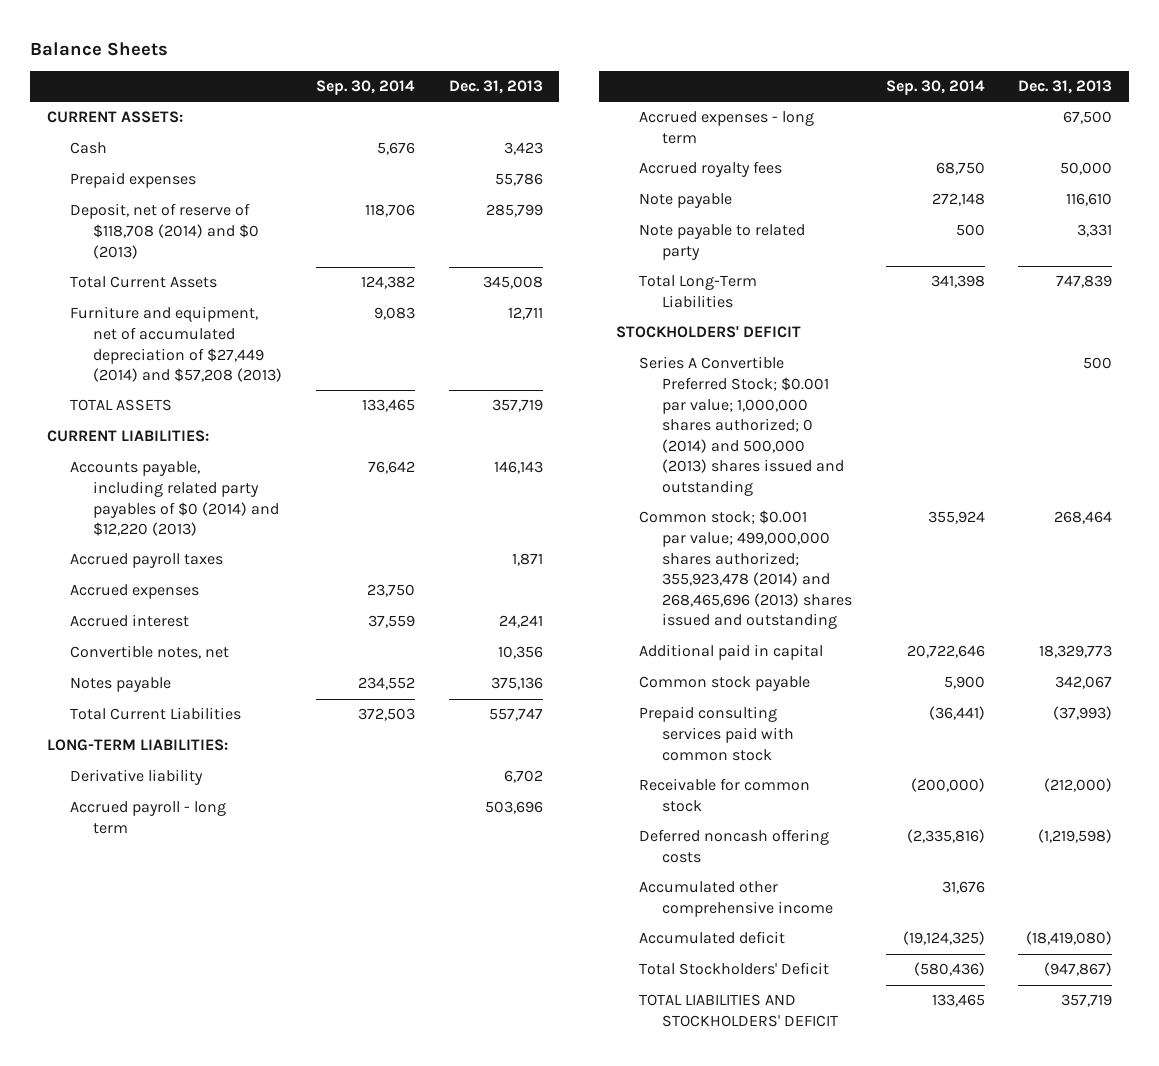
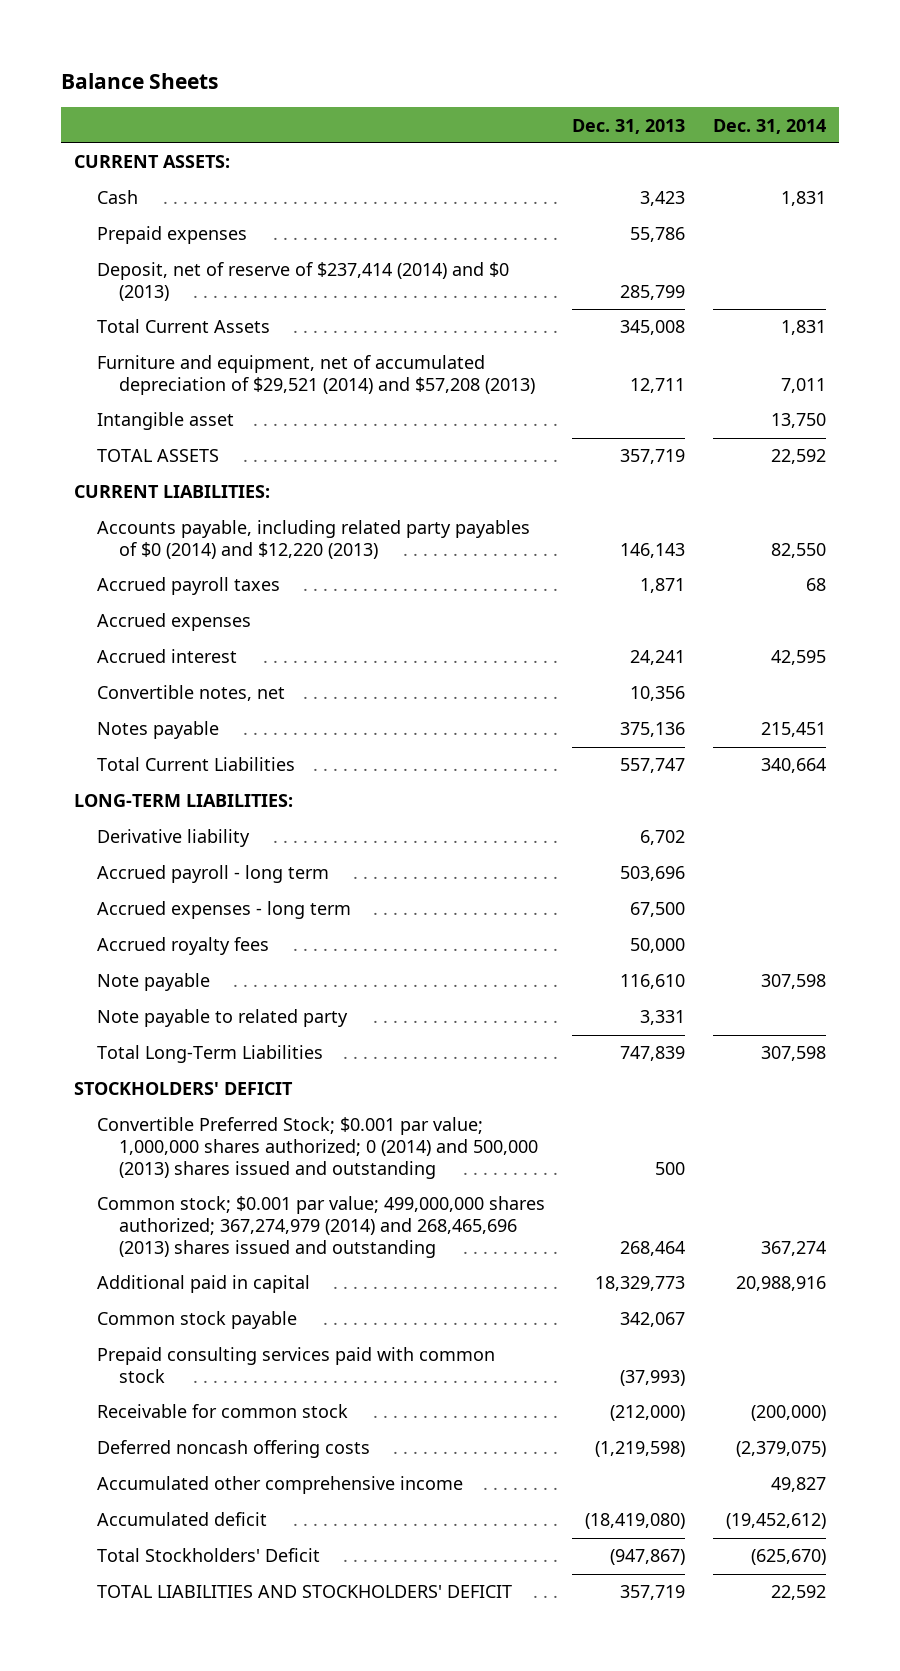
[316,79,416,95] Sep. 30, 2014 -> none
none -> [712,118,826,134] Dec. 31, 2014
[69,203,259,259] Deposit, net of reserve of $118,708 (2014) and $0 (2013) -> [96,262,509,302] Deposit, net of reserve of $237,414 (2014) and $0 (2013)
[69,306,282,383] Furniture and equipment, net of accumulated depreciation of $27,449 (2014) and $57,208 (2013) -> [96,355,535,396] Furniture and equipment, net of accumulated depreciation of $29,521 (2014) and $57,208 (2013)
none -> [96,412,234,431] Intangible asset
[639,356,845,496] Series A Convertible Preferred Stock; $0.001 par value; 1,000,000 shares authorized; 0 (2014) and 500,000 (2013) shares issued and outstanding -> [96,1117,538,1179] Convertible Preferred Stock; $0.001 par value; 1,000,000 shares authorized; 0 (2014) and 500,000 (2013) shares issued and outstanding
[639,510,853,630] Common stock; $0.001 par value; 499,000,000 shares authorized; 355,923,478 (2014) and 268,465,696 (2013) shares issued and outstanding -> [96,1196,545,1258] Common stock; $0.001 par value; 499,000,000 shares authorized; 367,274,979 (2014) and 268,465,696 (2013) shares issued and outstanding

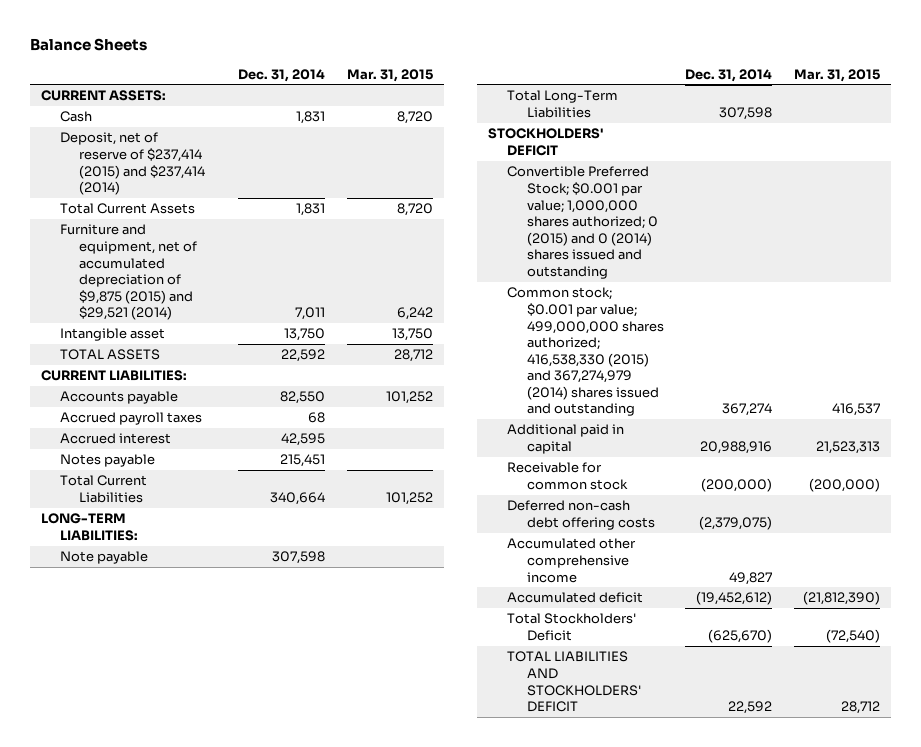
[572,118,686,134] Dec. 31, 2013 -> none
none -> [347,68,434,82] Mar. 31, 2015
[96,226,247,245] Prepaid expenses -> none
[96,262,509,302] Deposit, net of reserve of $237,414 (2014) and $0 (2013) -> [59,132,206,196] Deposit, net of reserve of $237,414 (2015) and $237,414 (2014)
[96,355,535,396] Furniture and equipment, net of accumulated depreciation of $29,521 (2014) and $57,208 (2013) -> [59,224,198,321] Furniture and equipment, net of accumulated depreciation of $9,875 (2015) and $29,521 (2014)
[96,520,530,560] Accounts payable, including related party payables of $0 (2014) and $12,220 (2013) -> [59,391,178,405] Accounts payable
[96,613,251,632] Accrued expenses -> none
[96,685,285,702] Convertible notes, net -> none
[96,829,250,848] Derivative liability -> none
[96,865,329,884] Accrued payroll - long term -> none
[96,901,351,920] Accrued expenses - long term -> none
[96,937,269,956] Accrued royalty fees -> none
[96,1009,348,1028] Note payable to related party -> none
[96,1117,538,1179] Convertible Preferred Stock; $0.001 par value; 1,000,000 shares authorized; 0 (2014) and 500,000 (2013) shares issued and outstanding -> [507,166,658,279] Convertible Preferred Stock; $0.001 par value; 1,000,000 shares authorized; 0 (2015) and 0 (2014) shares issued and outstanding
[96,1196,545,1258] Common stock; $0.001 par value; 499,000,000 shares authorized; 367,274,979 (2014) and 268,465,696 (2013) shares issued and outstanding -> [507,287,664,417] Common stock; $0.001 par value; 499,000,000 shares authorized; 416,538,330 (2015) and 367,274,979 (2014) shares issued and outstanding
[96,1311,297,1330] Common stock payable -> none
[96,1347,495,1384] Prepaid consulting services paid with common stock -> none
[96,1440,370,1459] Deferred noncash offering costs -> [507,500,655,530] Deferred non-cash debt offering costs

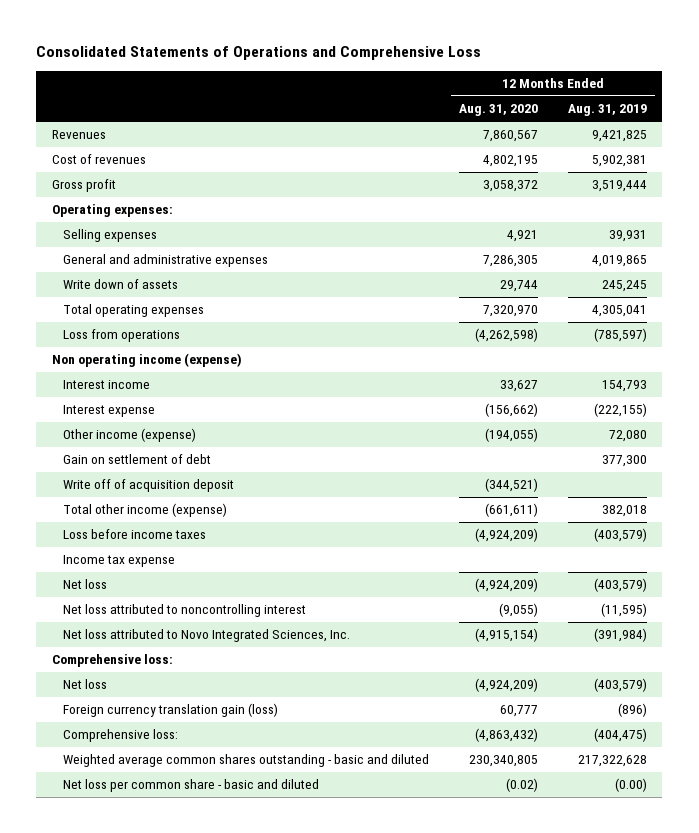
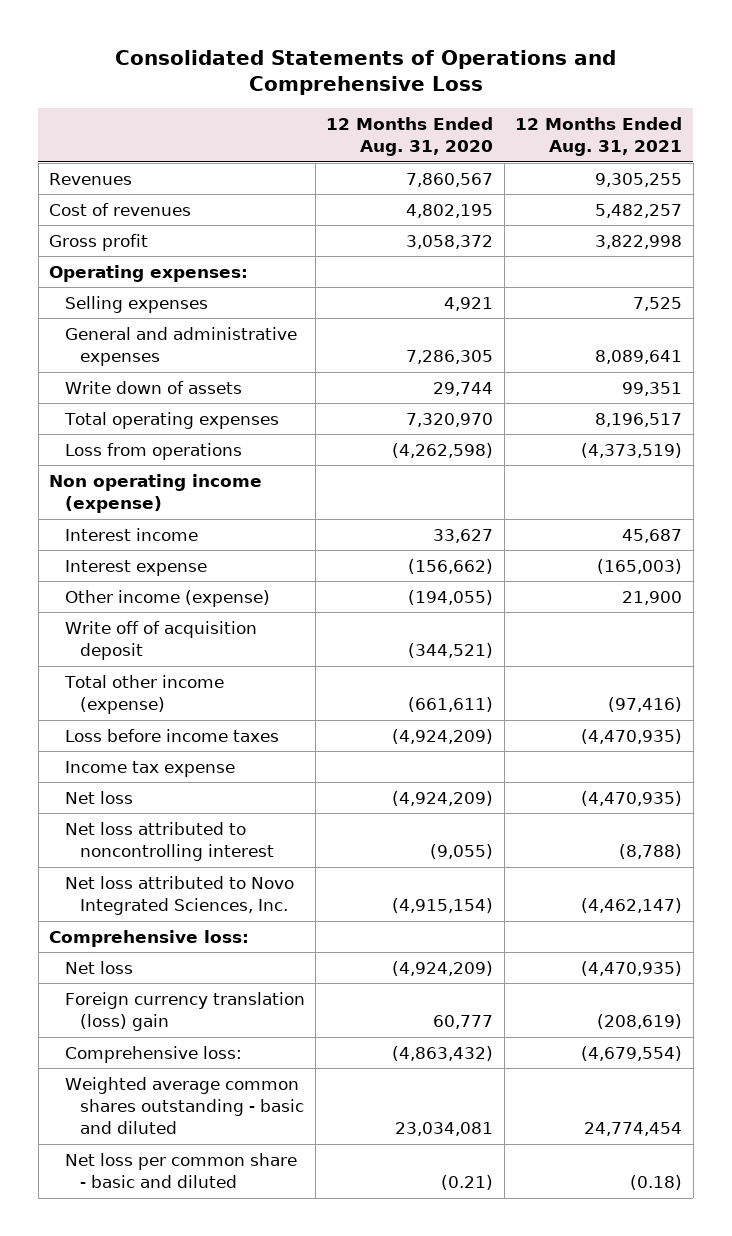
[568,104,648,117] Aug. 31, 2019 -> none
none -> [515,117,683,157] 12 Months Ended Aug. 31, 2021
[62,454,211,465] Gain on settlement of debt -> none
[62,703,278,718] Foreign currency translation gain (loss) -> [64,991,305,1032] Foreign currency translation (loss) gain
[468,755,538,768] 230,340,805 -> [395,1122,494,1137] 23,034,081
[505,778,538,793] (0.02) -> [441,1175,494,1191] (0.21)

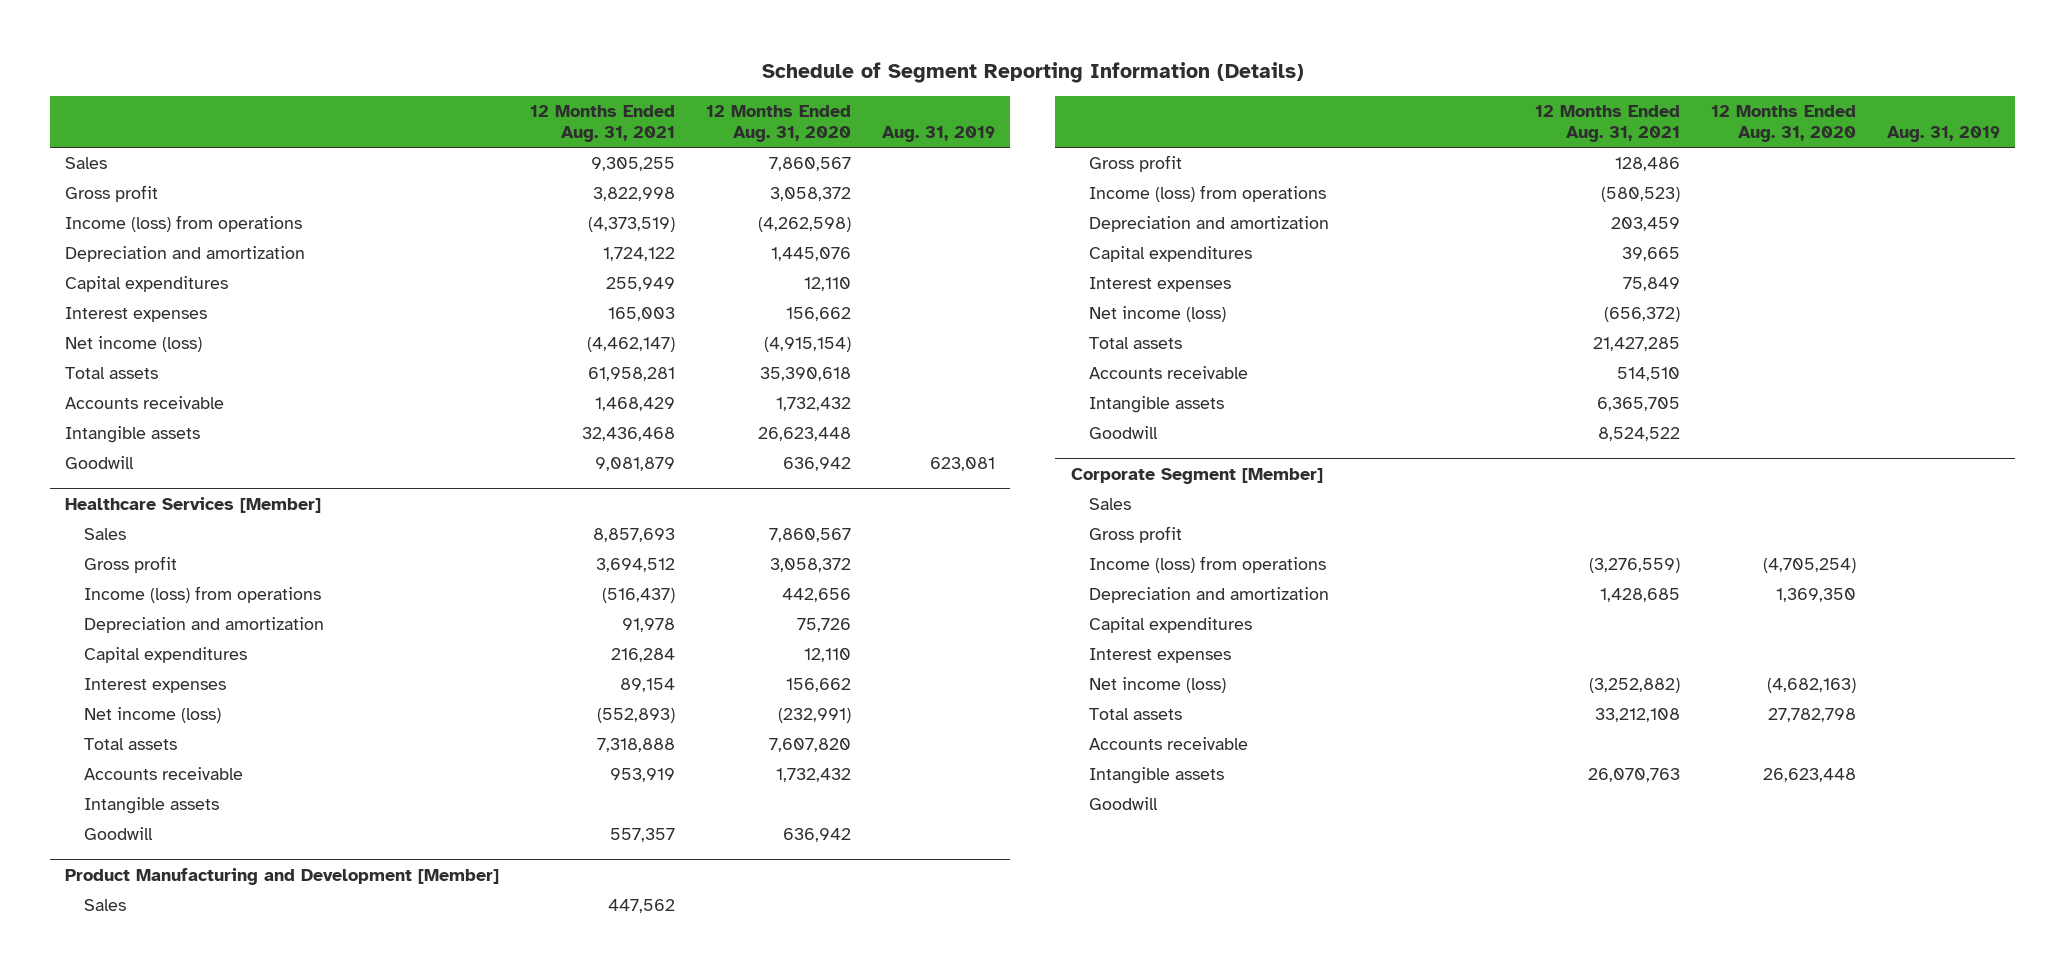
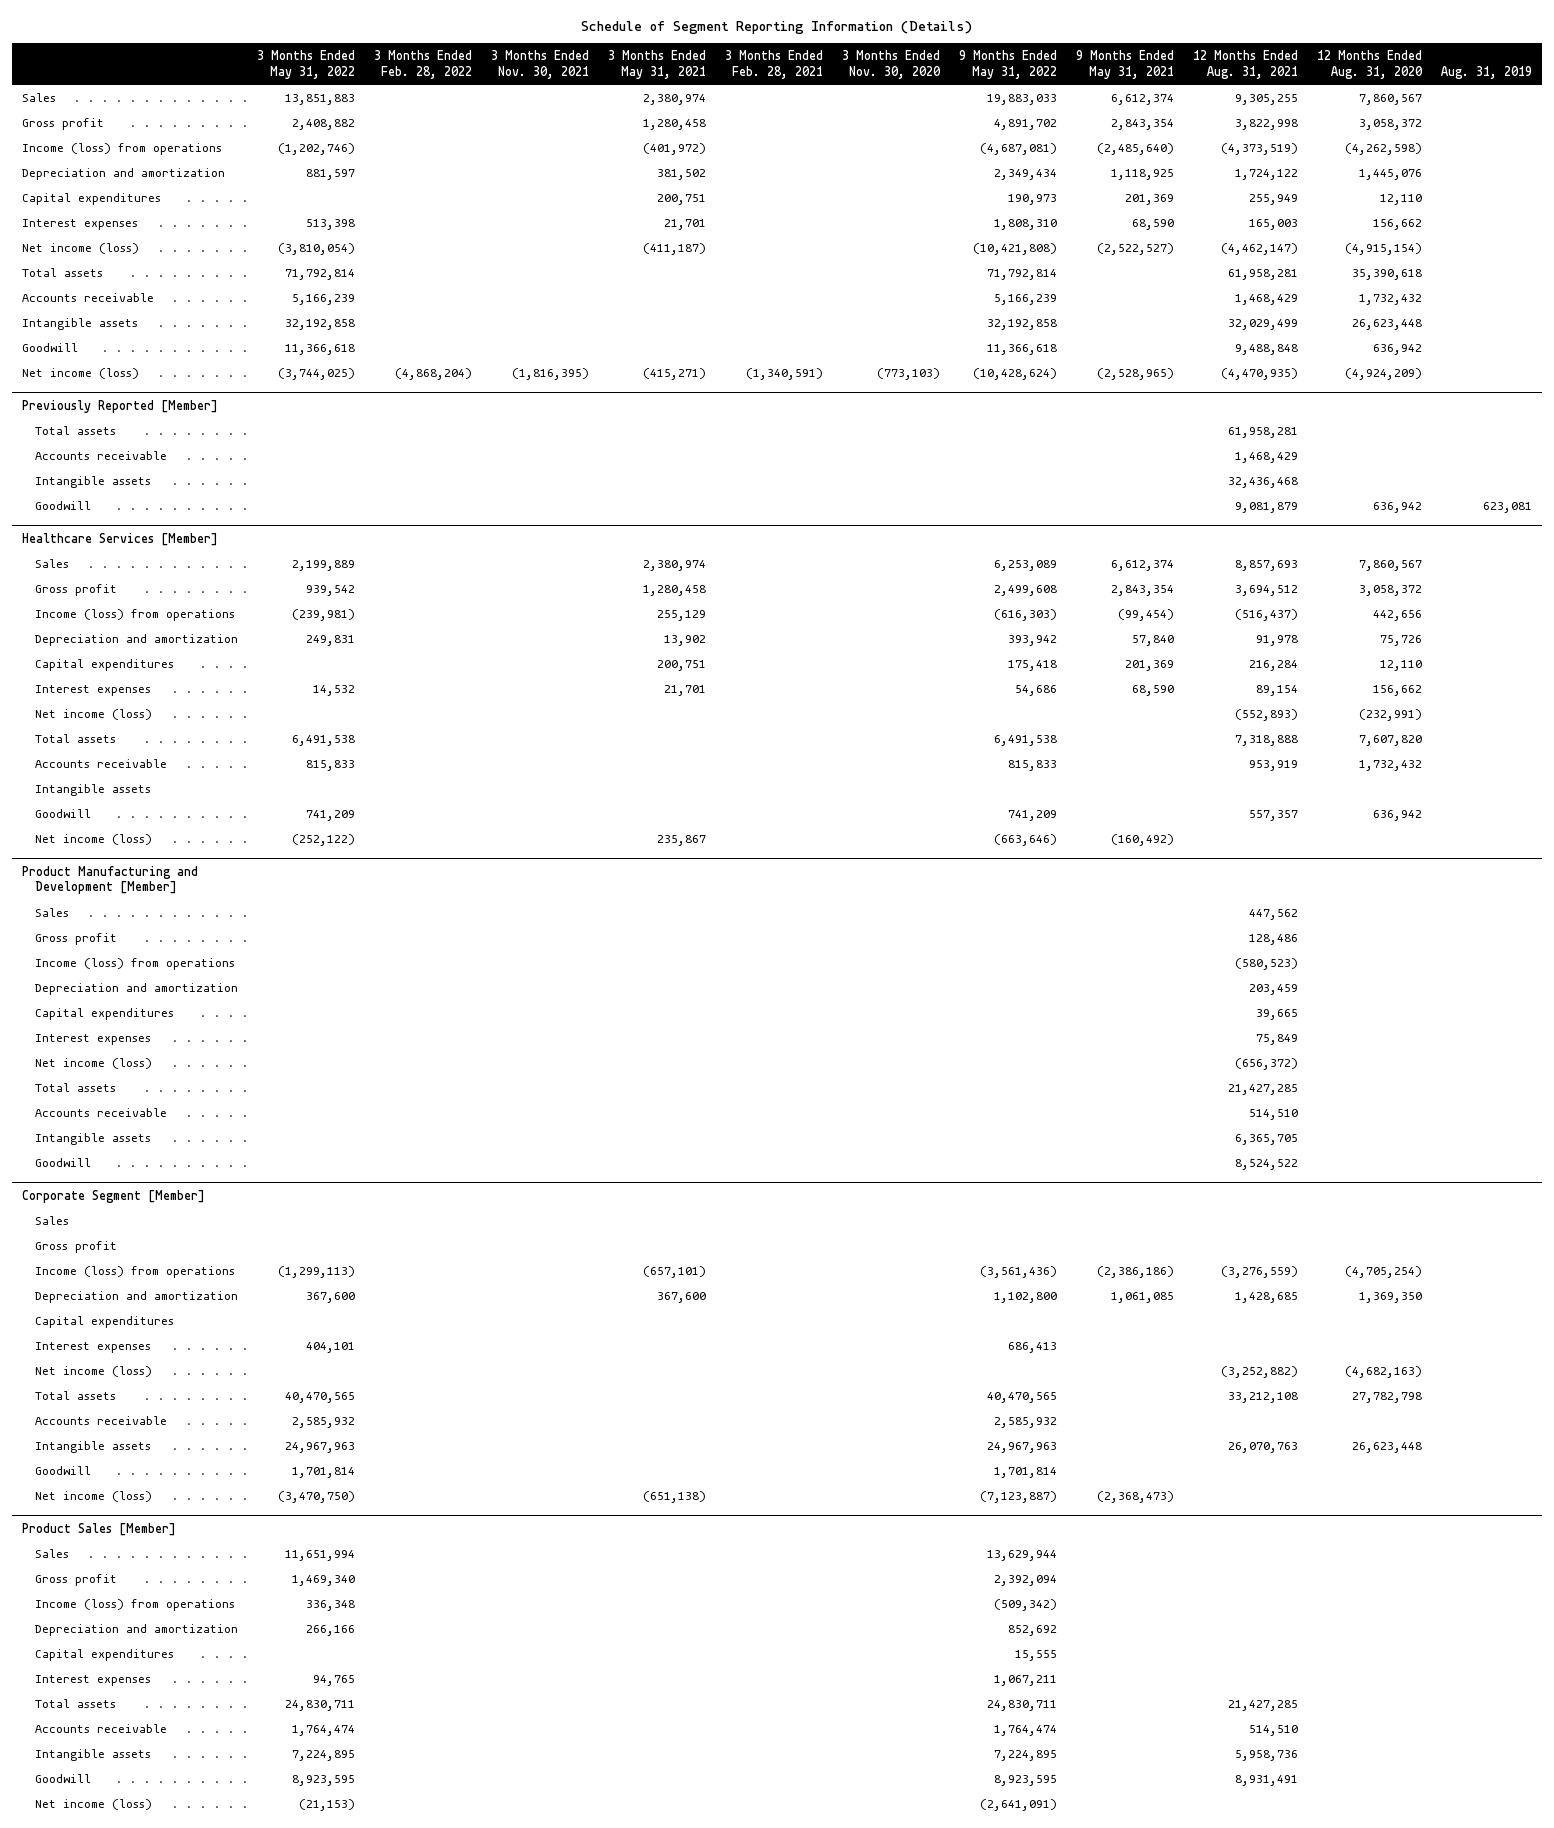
none -> [257,50,356,79] 3 Months Ended May 31, 2022
none -> [374,50,473,79] 3 Months Ended Feb. 28, 2022
none -> [491,50,590,79] 3 Months Ended Nov. 30, 2021
none -> [608,50,707,79] 3 Months Ended May 31, 2021
none -> [725,50,824,79] 3 Months Ended Feb. 28, 2021
none -> [842,50,942,79] 3 Months Ended Nov. 30, 2020
none -> [959,50,1058,79] 9 Months Ended May 31, 2022
none -> [1076,50,1175,79] 9 Months Ended May 31, 2021
[582,427,676,442] 32,436,468 -> [1228,318,1299,330] 32,029,499
none -> [21,342,78,352] Goodwill
none -> [21,367,139,379] Net income (loss)
none -> [21,399,218,413] Previously Reported [Member]
none -> [35,425,117,435] Total assets
none -> [35,450,168,460] Accounts receivable
none -> [35,475,152,488] Intangible assets
none -> [35,833,153,845] Net income (loss)
none -> [35,1490,153,1502] Net income (loss)
none -> [21,1522,176,1536] Product Sales [Member]
none -> [35,1548,70,1558] Sales
none -> [35,1573,118,1586] Gross profit
none -> [35,1598,236,1611] Income (loss) from operations
none -> [35,1623,239,1636] Depreciation and amortization
none -> [35,1648,175,1661] Capital expenditures
none -> [35,1674,152,1686] Interest expenses
none -> [35,1698,117,1708] Total assets
none -> [35,1723,168,1733] Accounts receivable
none -> [35,1748,152,1761] Intangible assets
none -> [35,1773,92,1783] Goodwill
none -> [35,1798,153,1810] Net income (loss)

